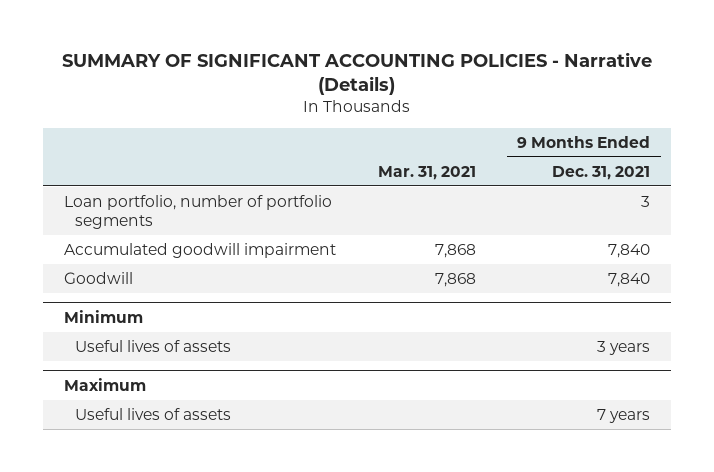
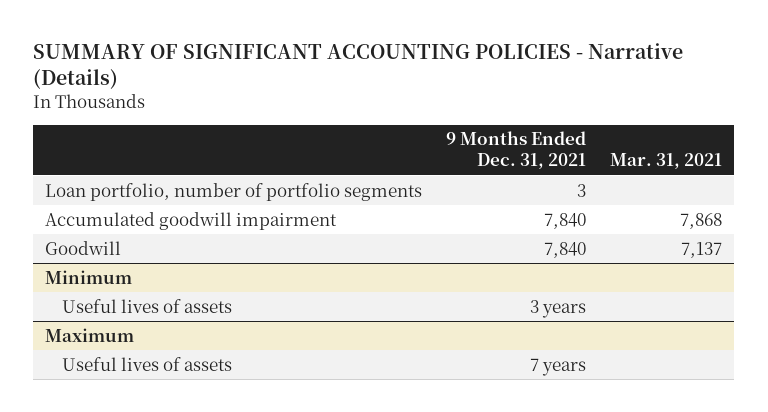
[434,272,476,287] 7,868 -> [681,241,723,258] 7,137

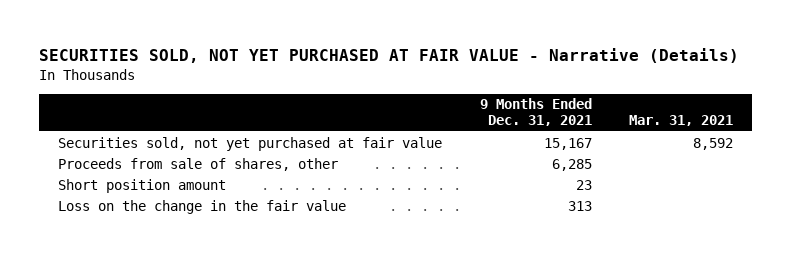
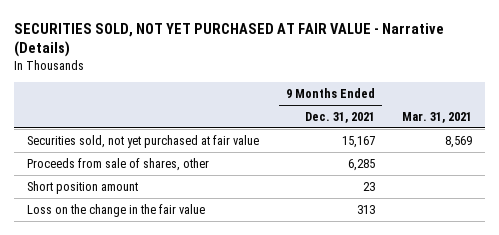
[693,137,734,150] 8,592 -> [444,135,472,148] 8,569

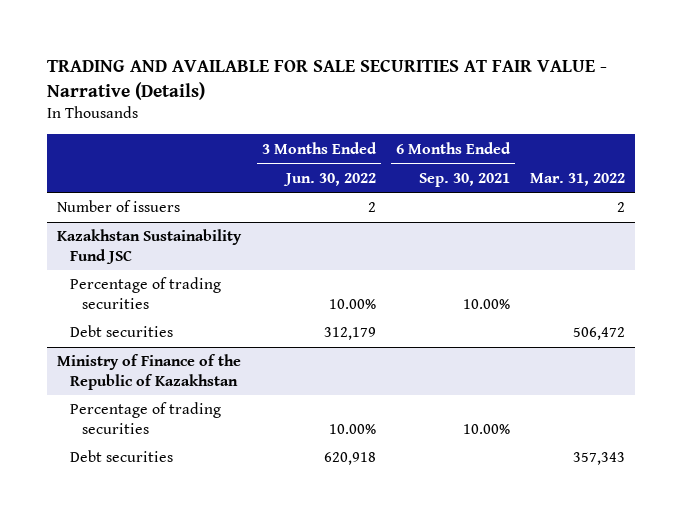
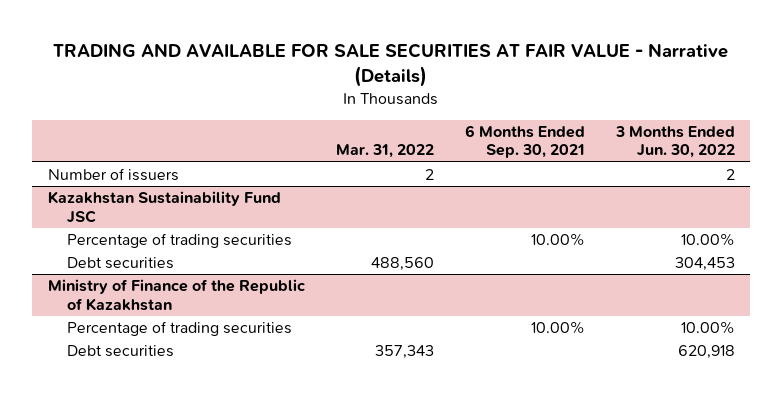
[323,327,376,341] 312,179 -> [674,256,735,271] 304,453
[573,327,626,341] 506,472 -> [370,256,434,271] 488,560

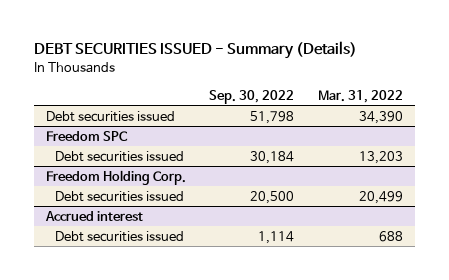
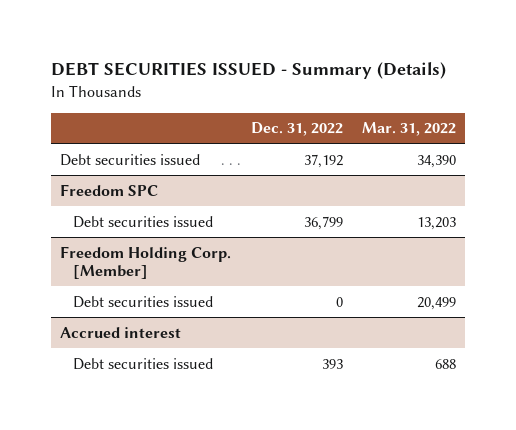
[209,89,295,104] Sep. 30, 2022 -> none
none -> [250,122,343,137] Dec. 31, 2022
[45,169,186,185] Freedom Holding Corp. -> [60,245,232,280] Freedom Holding Corp. [Member]

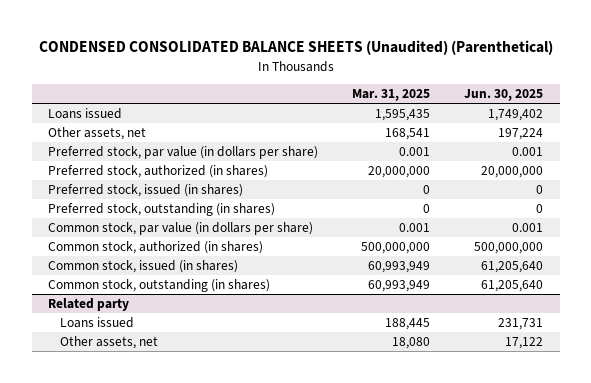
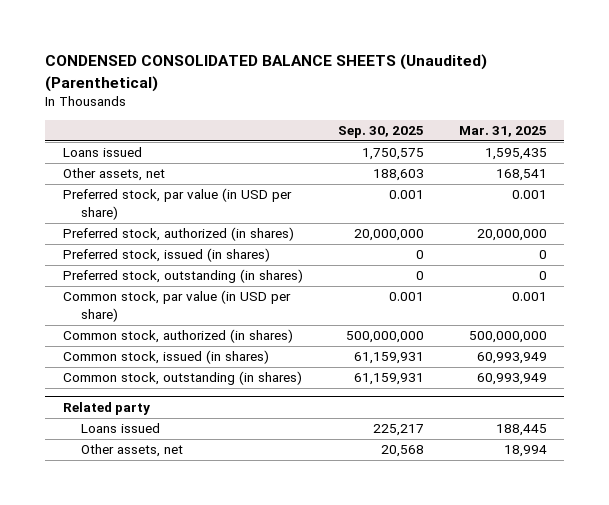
[463,89,543,102] Jun. 30, 2025 -> none
none -> [337,126,424,139] Sep. 30, 2025
[48,146,319,160] Preferred stock, par value (in dollars per share) -> [62,188,292,220] Preferred stock, par value (in USD per share)
[48,222,314,236] Common stock, par value (in dollars per share) -> [62,290,291,322] Common stock, par value (in USD per share)
[392,337,431,350] 18,080 -> [503,445,547,458] 18,994

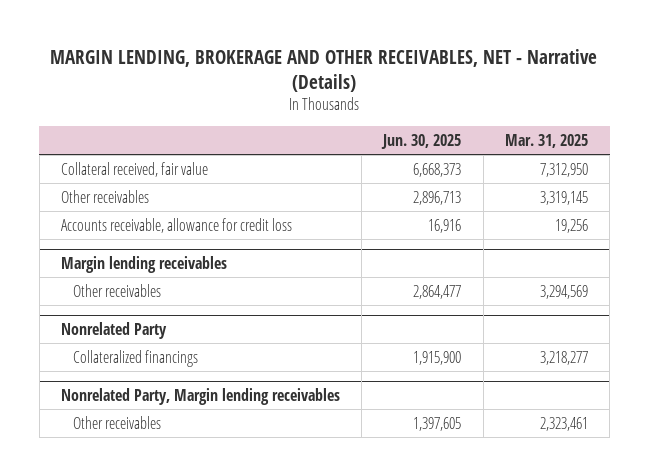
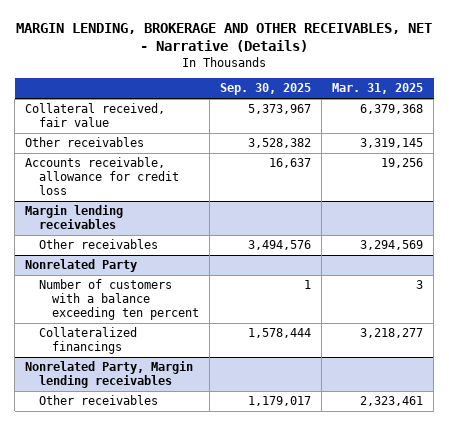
[381,133,462,149] Jun. 30, 2025 -> none
none -> [219,83,311,96] Sep. 30, 2025
[540,162,589,177] 7,312,950 -> [360,104,424,115] 6,379,368
none -> [38,279,199,321] Number of customers with a balance exceeding ten percent

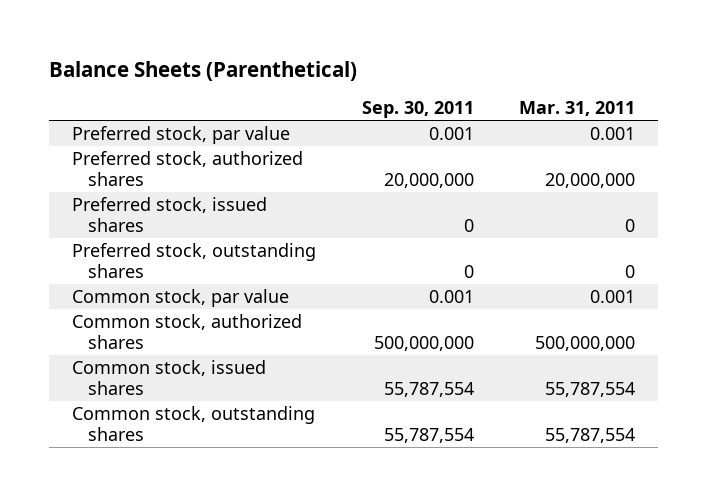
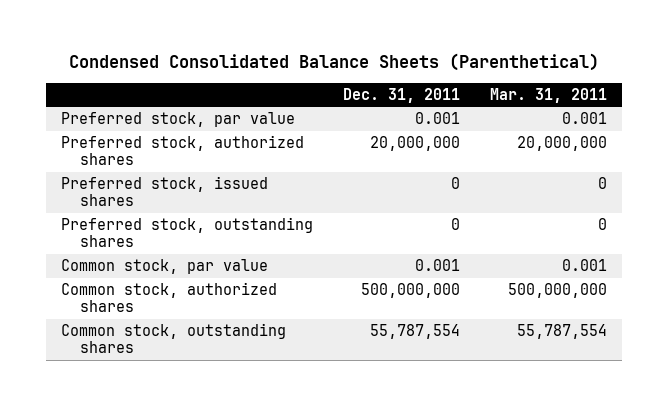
[49,61,358,82] Balance Sheets (Parenthetical) -> [68,53,599,72] Condensed Consolidated Balance Sheets (Parenthetical)
[361,101,474,119] Sep. 30, 2011 -> none
none -> [342,87,460,103] Dec. 31, 2011
[72,359,267,395] Common stock, issued shares -> none

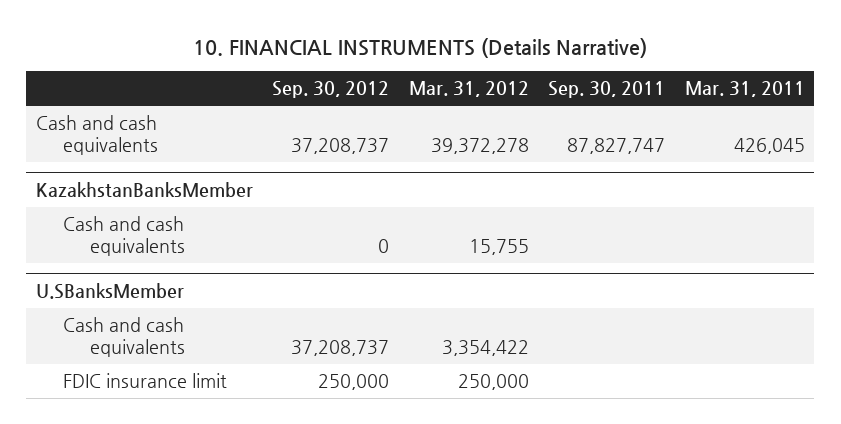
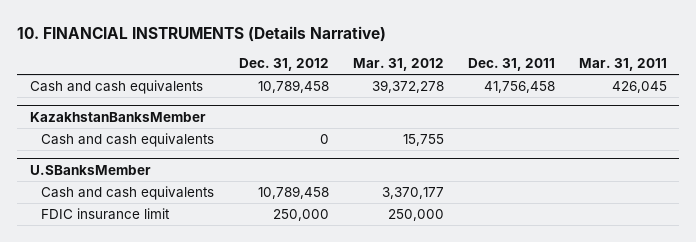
[272,81,390,99] Sep. 30, 2012 -> none
[548,81,666,99] Sep. 30, 2011 -> none
none -> [238,58,329,72] Dec. 31, 2012
none -> [467,58,555,72] Dec. 31, 2011
[441,340,529,357] 3,354,422 -> [381,187,444,200] 3,370,177

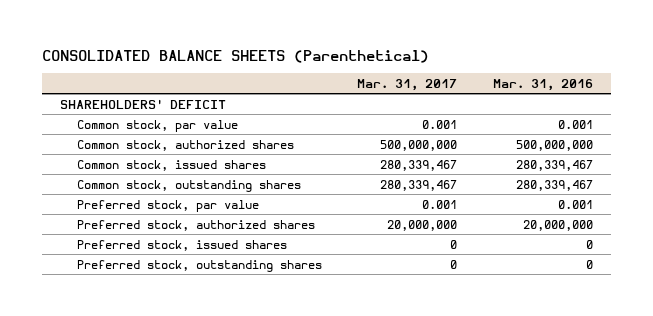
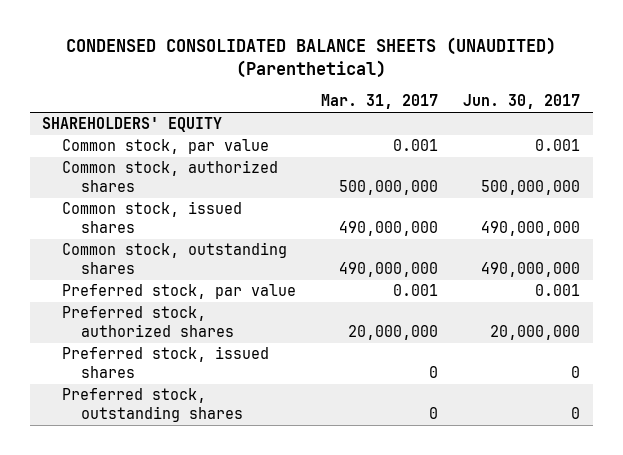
[42,50,430,64] CONSOLIDATED BALANCE SHEETS (Parenthetical) -> [66,37,557,79] CONDENSED CONSOLIDATED BALANCE SHEETS (UNAUDITED) (Parenthetical)
[492,79,593,92] Mar. 31, 2016 -> none
none -> [463,94,581,110] Jun. 30, 2017
[60,98,227,109] SHAREHOLDERS' DEFICIT -> [42,117,223,133] SHAREHOLDERS' EQUITY
[380,159,458,171] 280,339,467 -> [338,220,438,236] 490,000,000
[380,179,458,191] 280,339,467 -> [338,261,438,277] 490,000,000

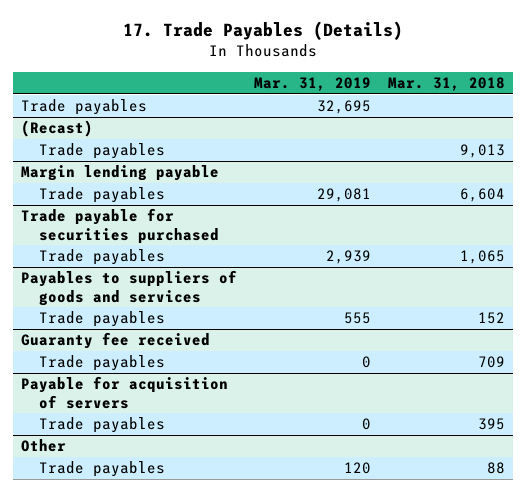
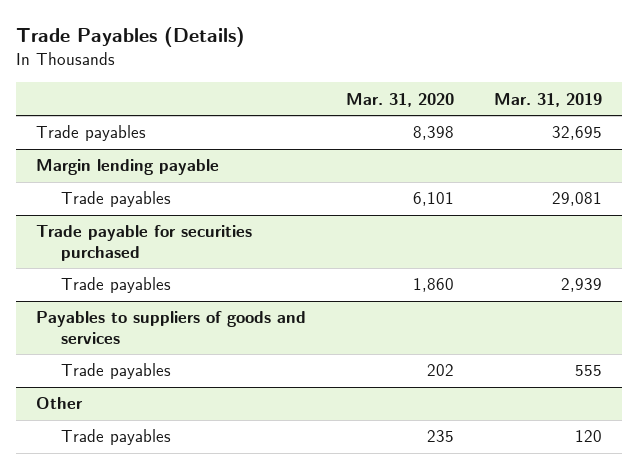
[122,21,403,41] 17. Trade Payables (Details) -> [16,27,246,48] Trade Payables (Details)
[387,77,505,92] Mar. 31, 2018 -> none
none -> [345,92,454,107] Mar. 31, 2020
[21,120,94,138] (Recast) -> none
[38,143,165,160] Trade payables -> none
[21,332,211,350] Guaranty fee received -> none
[38,355,165,372] Trade payables -> none
[21,376,229,409] Payable for acquisition of servers -> none
[38,417,165,434] Trade payables -> none

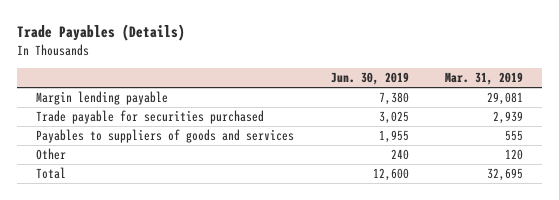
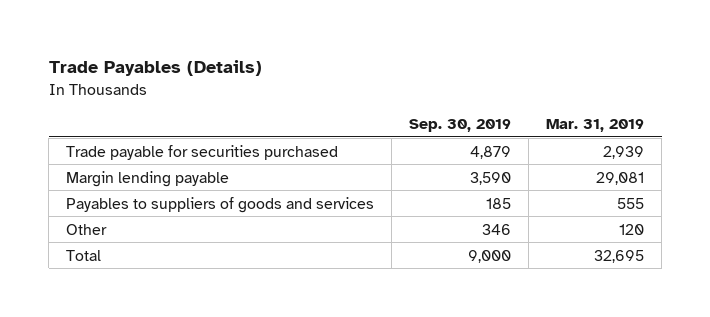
[330,71,409,85] Jun. 30, 2019 -> none
none -> [409,118,512,132] Sep. 30, 2019
[35,91,168,106] Margin lending payable -> [66,170,230,187] Margin lending payable

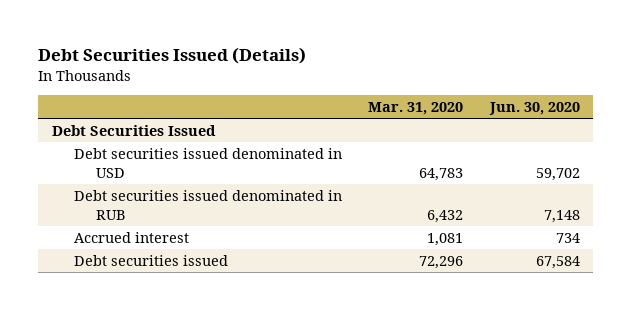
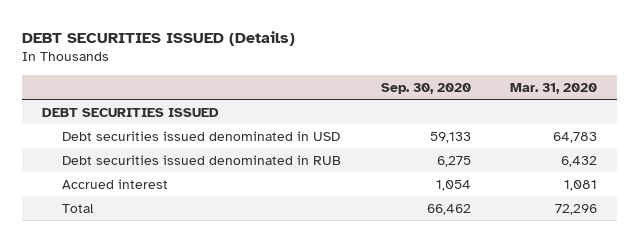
[38,47,307,65] Debt Securities Issued (Details) -> [22,31,296,47] DEBT SECURITIES ISSUED (Details)
[489,102,581,116] Jun. 30, 2020 -> none
none -> [380,82,471,94] Sep. 30, 2020
[51,124,216,136] Debt Securities Issued -> [42,107,220,117] DEBT SECURITIES ISSUED
[73,254,228,266] Debt securities issued -> [61,203,94,213] Total

